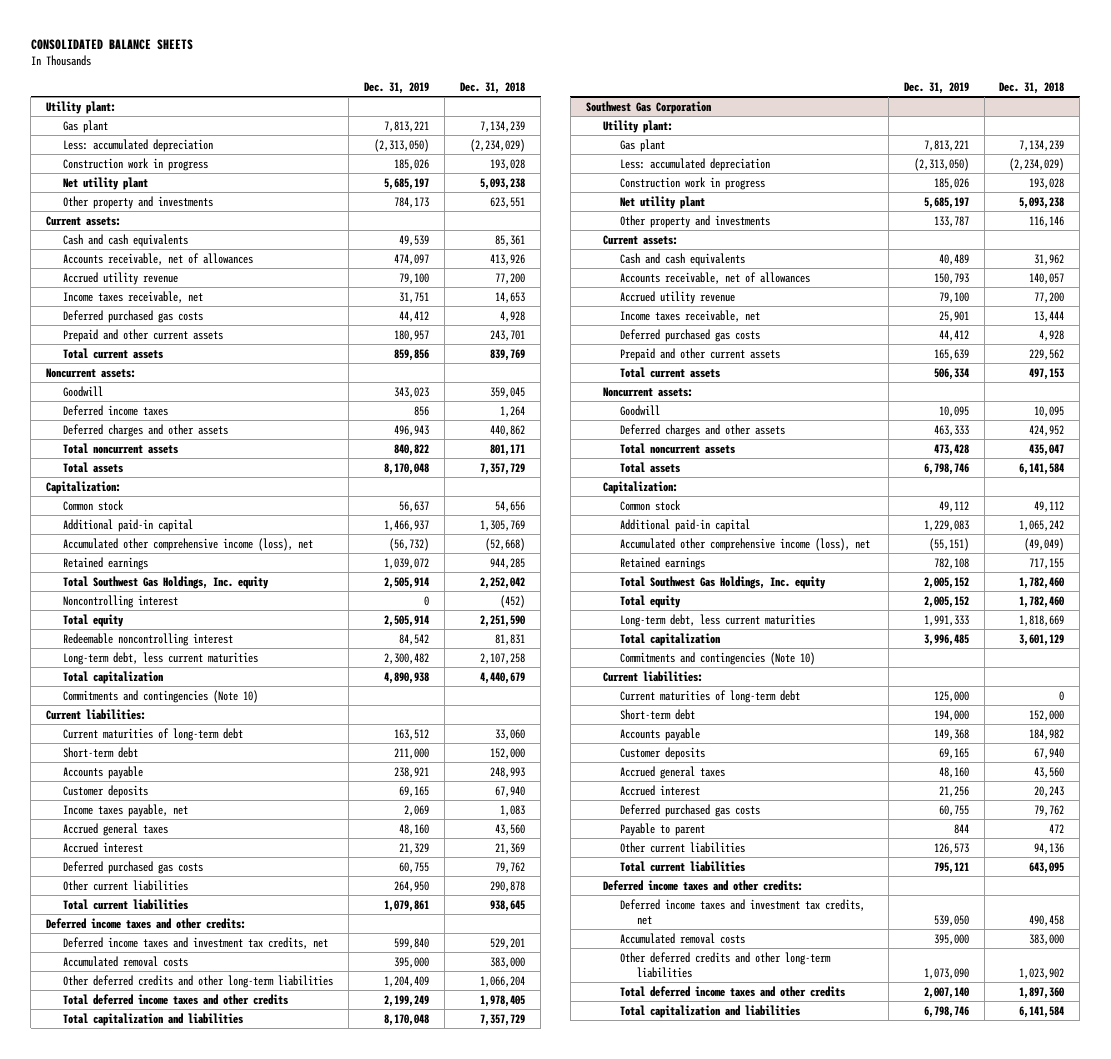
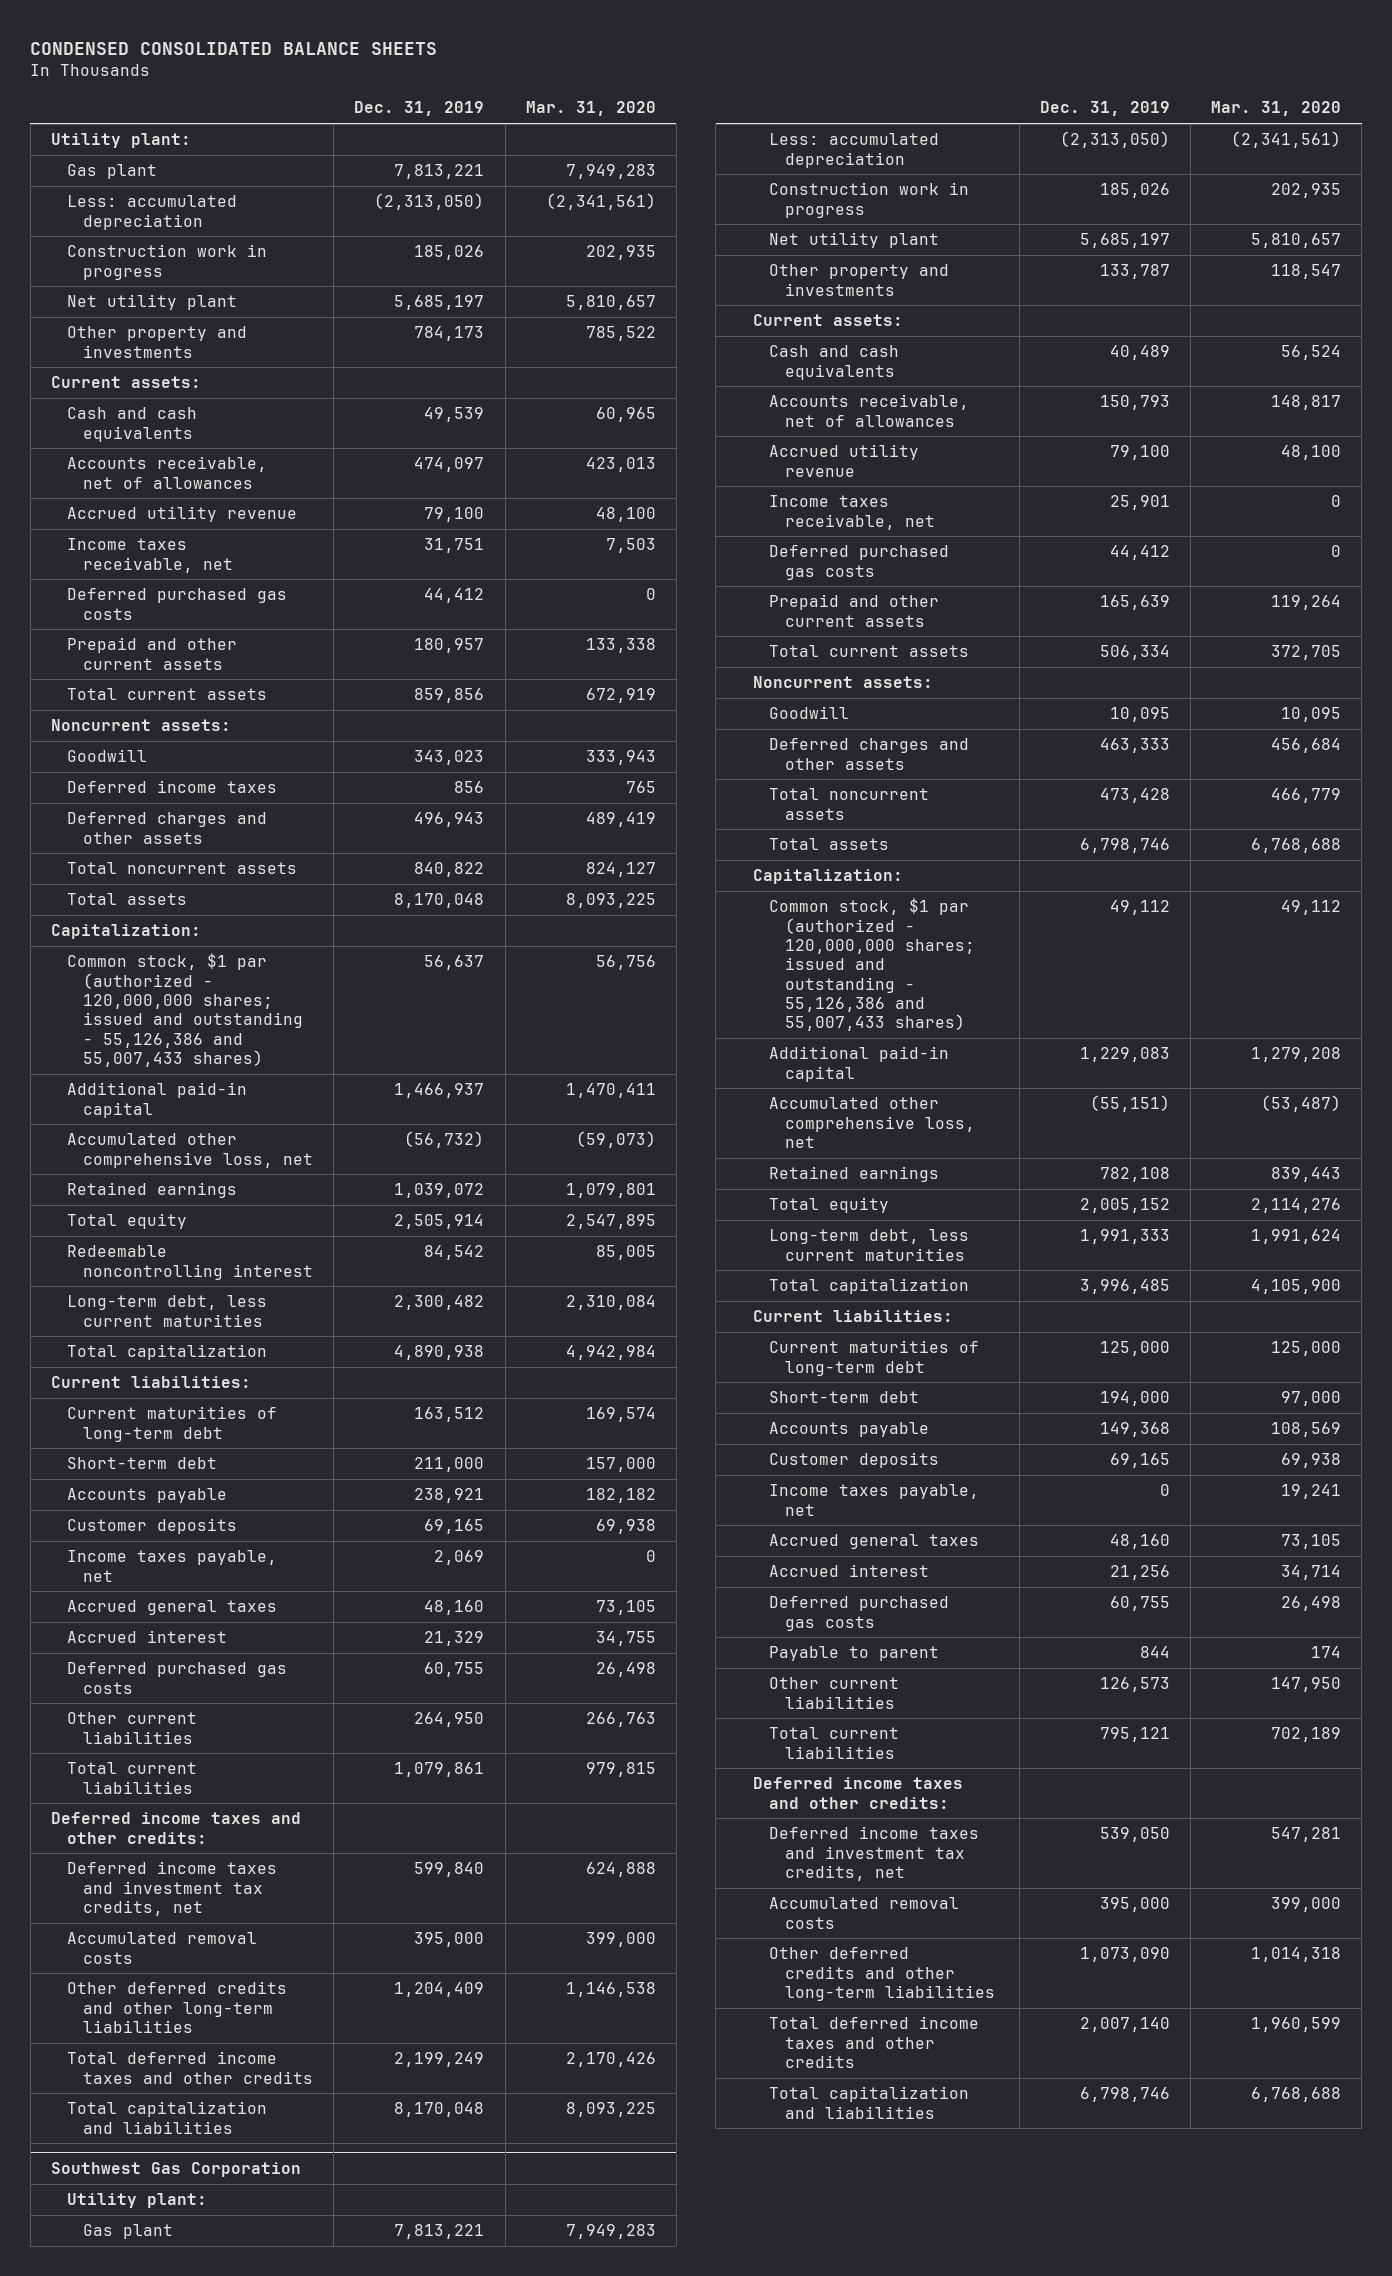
[30,39,193,51] CONSOLIDATED BALANCE SHEETS -> [30,41,438,55] CONDENSED CONSOLIDATED BALANCE SHEETS
[460,81,526,94] Dec. 31, 2018 -> none
none -> [525,101,656,117] Mar. 31, 2020
[63,499,125,511] Common stock -> [66,953,304,1068] Common stock, $1 par (authorized - 120,000,000 shares; issued and outstanding - 55,126,386 and 55,007,433 shares)
[63,537,314,551] Accumulated other comprehensive income (loss), net -> [66,1133,314,1168] Accumulated other comprehensive loss, net
[63,575,270,589] Total Southwest Gas Holdings, Inc. equity -> none
[63,594,179,608] Noncontrolling interest -> none
[63,689,259,703] Commitments and contingencies (Note 10) -> none
[619,499,681,511] Common stock -> [768,898,975,1032] Common stock, $1 par (authorized - 120,000,000 shares; issued and outstanding - 55,126,386 and 55,007,433 shares)
[619,537,870,551] Accumulated other comprehensive income (loss), net -> [768,1097,975,1149] Accumulated other comprehensive loss, net
[619,575,826,589] Total Southwest Gas Holdings, Inc. equity -> none
[619,651,815,665] Commitments and contingencies (Note 10) -> none
none -> [768,1484,979,1516] Income taxes payable, net

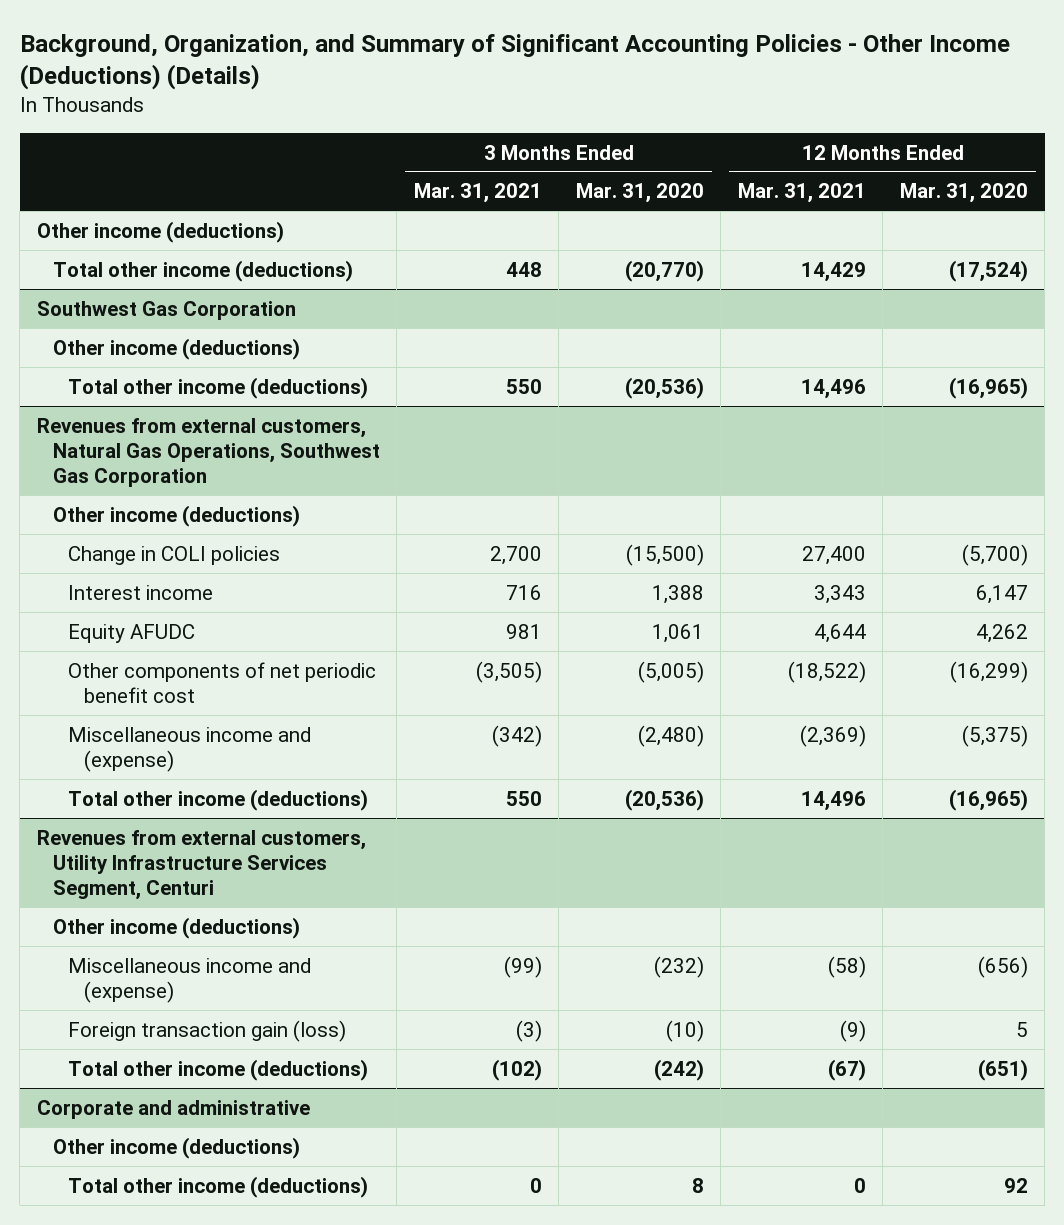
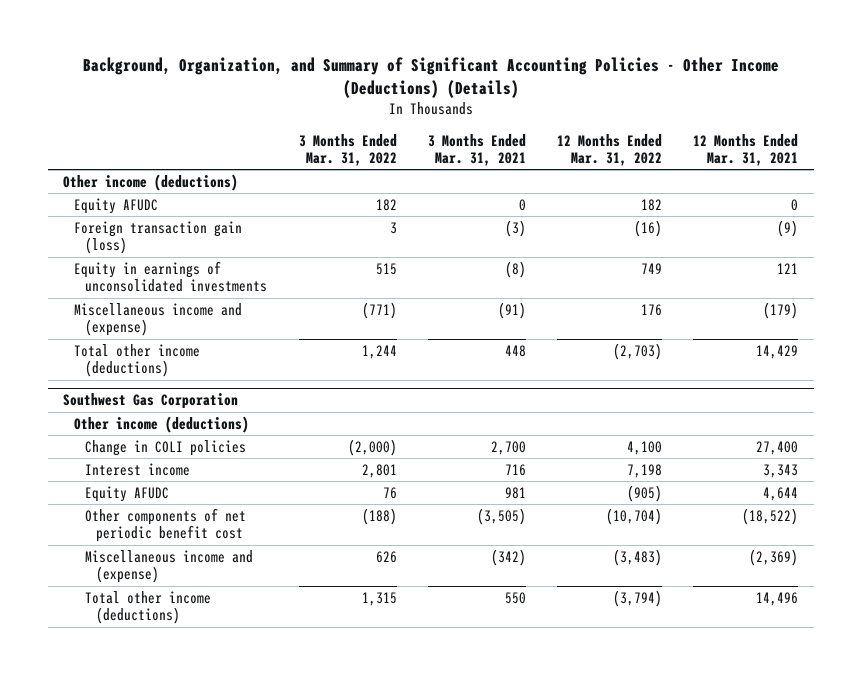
[575,183,704,204] Mar. 31, 2020 -> none
[899,183,1028,204] Mar. 31, 2020 -> none
none -> [298,133,397,167] 3 Months Ended Mar. 31, 2022
none -> [557,133,663,167] 12 Months Ended Mar. 31, 2022
none -> [74,197,159,214] Equity AFUDC
none -> [74,220,243,255] Foreign transaction gain (loss)
none -> [74,260,268,293] Equity in earnings of unconsolidated investments
none -> [74,302,243,337] Miscellaneous income and (expense)
[68,376,369,399] Total other income (deductions) -> none
[36,417,380,488] Revenues from external customers, Natural Gas Operations, Southwest Gas Corporation -> none
[52,504,300,527] Other income (deductions) -> none
[36,829,366,901] Revenues from external customers, Utility Infrastructure Services Segment, Centuri -> none
[52,916,300,939] Other income (deductions) -> none
[68,957,312,1003] Miscellaneous income and (expense) -> none
[68,1019,347,1042] Foreign transaction gain (loss) -> none
[68,1058,369,1081] Total other income (deductions) -> none
[36,1099,310,1119] Corporate and administrative -> none
[52,1136,300,1159] Other income (deductions) -> none
[68,1175,369,1198] Total other income (deductions) -> none

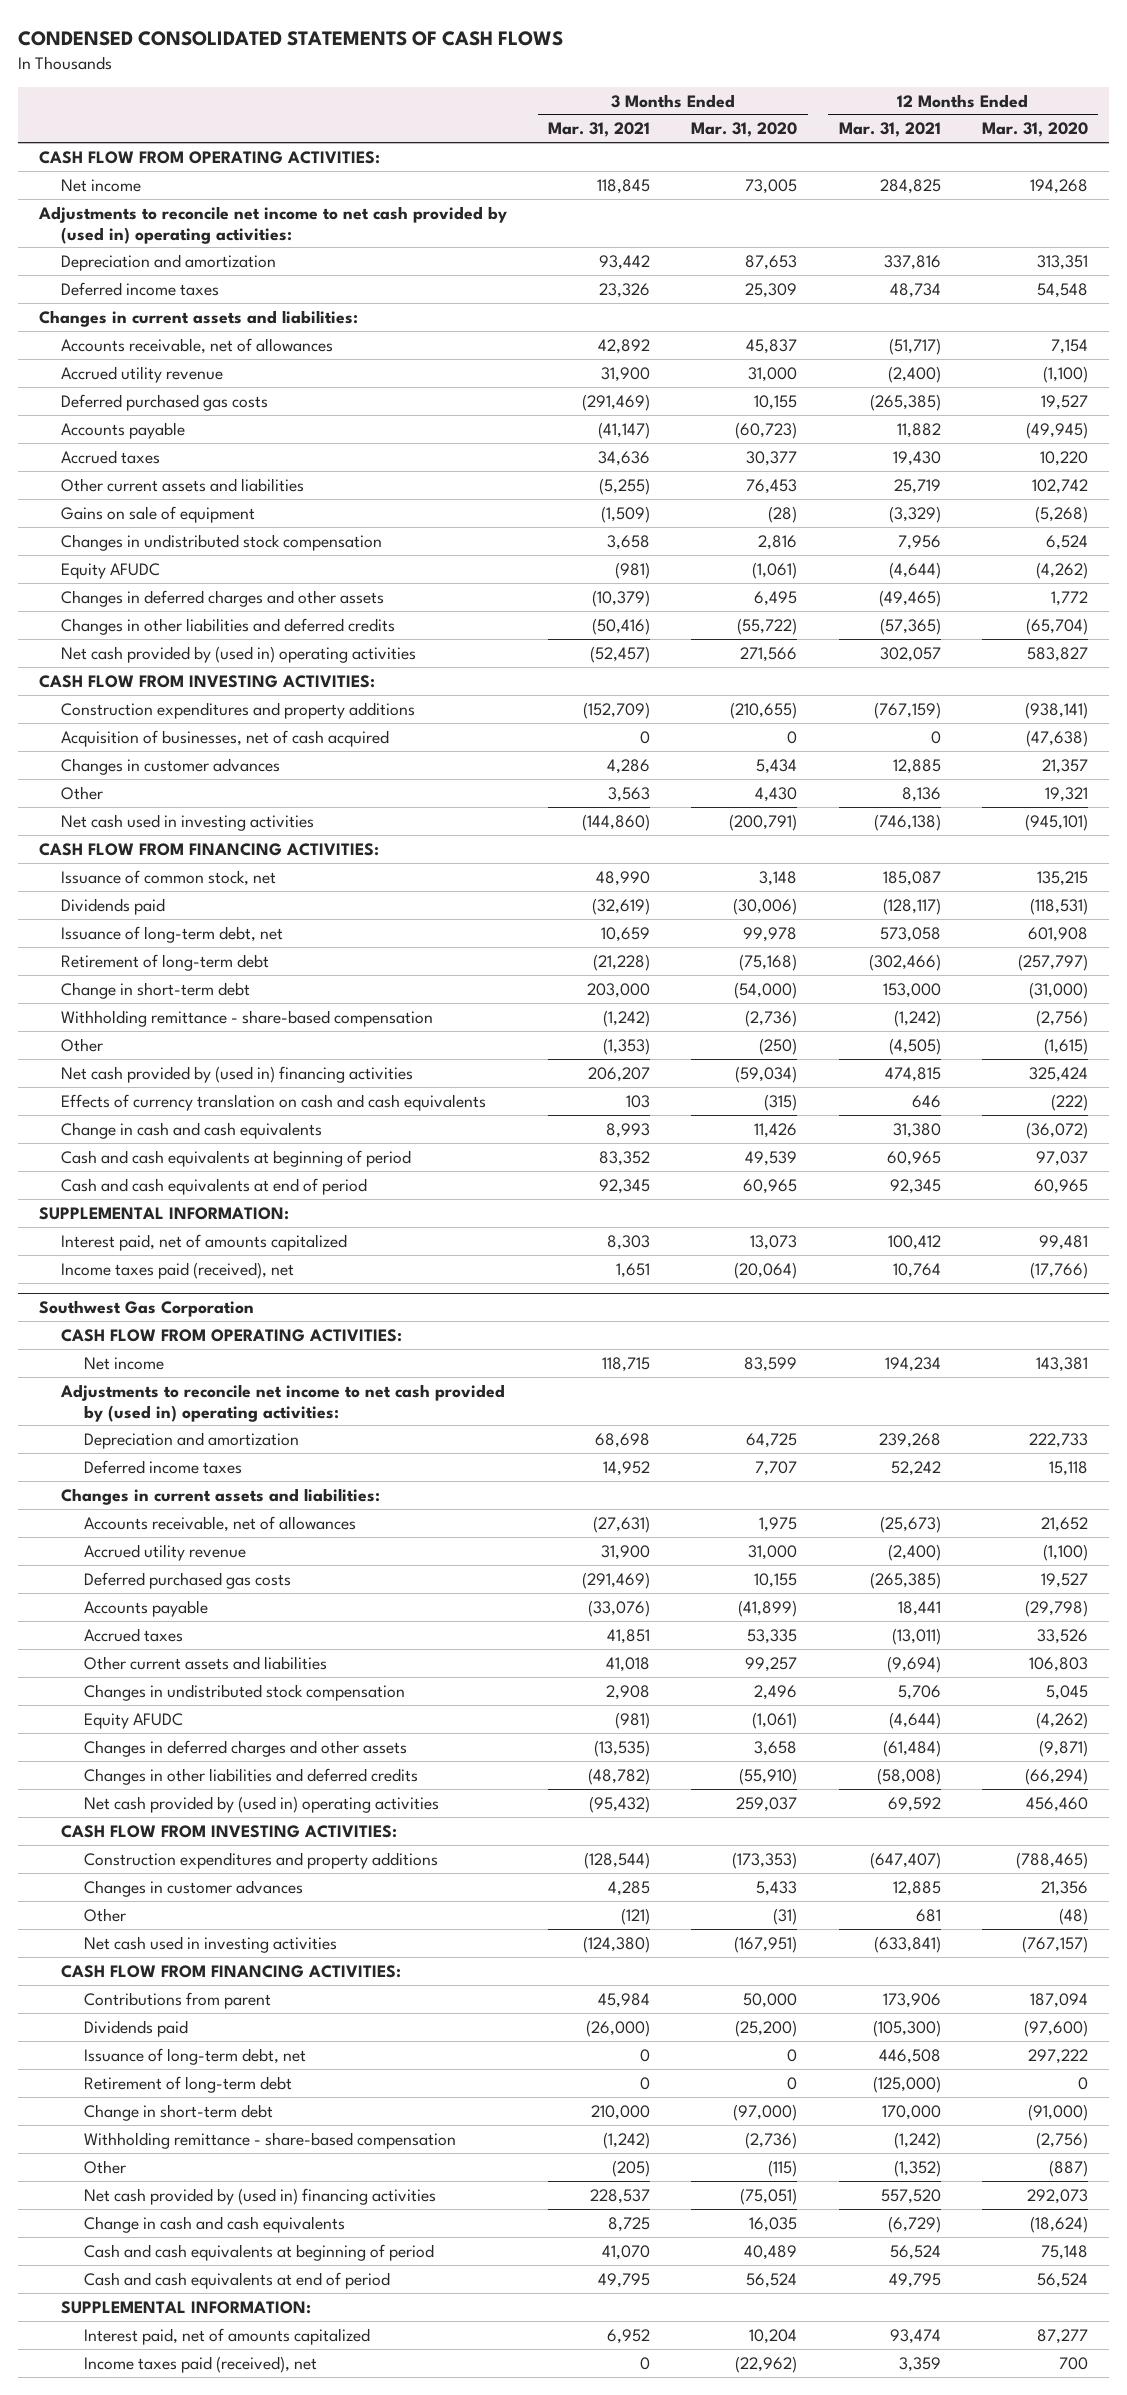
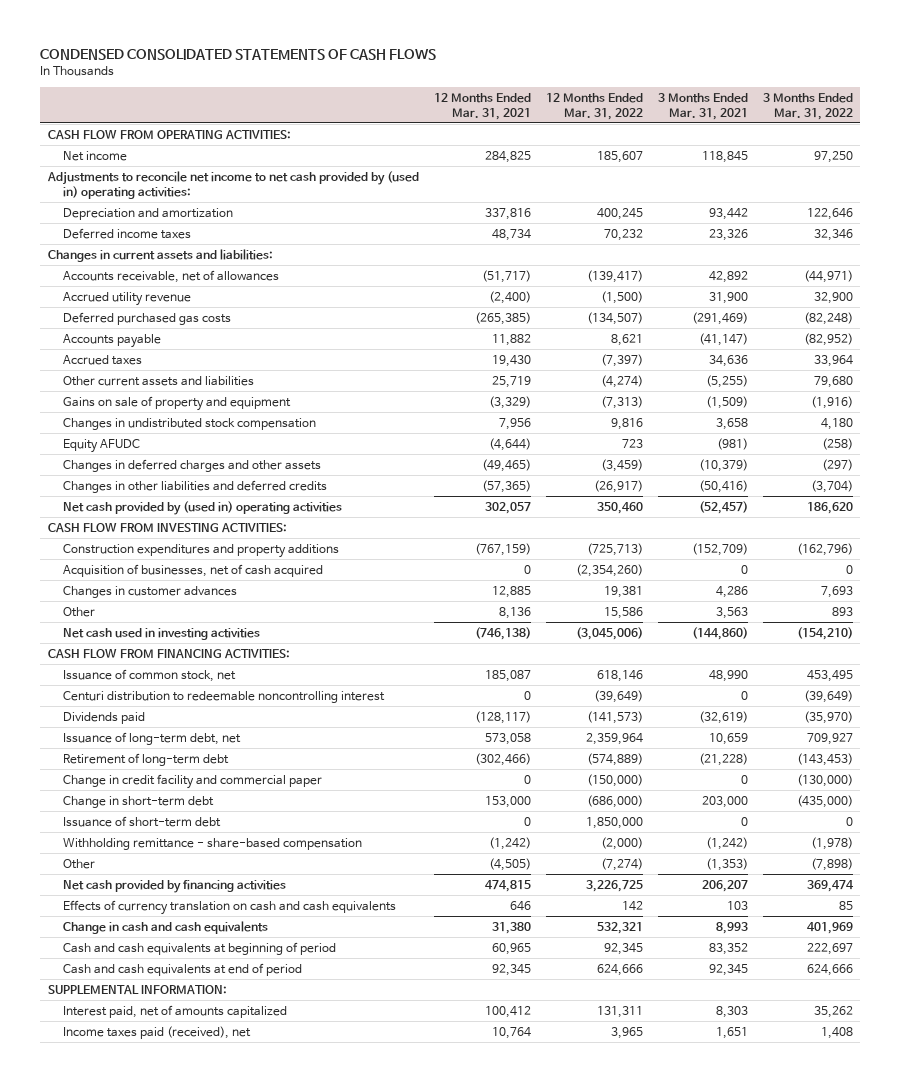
[691,122,798,138] Mar. 31, 2020 -> none
[982,122,1089,138] Mar. 31, 2020 -> none
none -> [545,93,643,120] 12 Months Ended Mar. 31, 2022
none -> [762,93,853,120] 3 Months Ended Mar. 31, 2022
[61,505,256,523] Gains on sale of equipment -> [62,395,291,411] Gains on sale of property and equipment
none -> [62,690,385,703] Centuri distribution to redeemable noncontrolling interest
none -> [62,773,322,789] Change in credit facility and commercial paper
none -> [62,815,221,827] Issuance of short-term debt
[61,1065,414,1083] Net cash provided by (used in) financing activities -> [62,879,286,893] Net cash provided by financing activities
[38,1300,254,1318] Southwest Gas Corporation -> none
[61,1328,403,1342] CASH FLOW FROM OPERATING ACTIVITIES: -> none
[84,1356,165,1370] Net income -> none
[60,1383,506,1422] Adjustments to reconcile net income to net cash provided by (used in) operating activities: -> none
[84,1431,300,1449] Depreciation and amortization -> none
[84,1459,243,1474] Deferred income taxes -> none
[61,1487,381,1505] Changes in current assets and liabilities: -> none
[84,1515,357,1532] Accounts receivable, net of allowances -> none
[84,1543,247,1561] Accrued utility revenue -> none
[84,1571,292,1589] Deferred purchased gas costs -> none
[84,1599,209,1617] Accounts payable -> none
[84,1627,184,1642] Accrued taxes -> none
[84,1655,328,1670] Other current assets and liabilities -> none
[84,1683,406,1701] Changes in undistributed stock compensation -> none
[84,1712,184,1729] Equity AFUDC -> none
[84,1739,408,1757] Changes in deferred charges and other assets -> none
[84,1767,419,1785] Changes in other liabilities and deferred credits -> none
[84,1795,440,1813] Net cash provided by (used in) operating activities -> none
[61,1824,398,1838] CASH FLOW FROM INVESTING ACTIVITIES: -> none
[84,1851,439,1869] Construction expenditures and property additions -> none
[84,1879,304,1897] Changes in customer advances -> none
[84,1907,127,1922] Other -> none
[84,1935,338,1953] Net cash used in investing activities -> none
[61,1964,402,1978] CASH FLOW FROM FINANCING ACTIVITIES: -> none
[84,1991,272,2009] Contributions from parent -> none
[84,2019,189,2037] Dividends paid -> none
[84,2047,307,2065] Issuance of long-term debt, net -> none
[84,2075,293,2093] Retirement of long-term debt -> none
[84,2103,274,2121] Change in short-term debt -> none
[84,2131,457,2149] Withholding remittance - share-based compensation -> none
[84,2159,127,2174] Other -> none
[84,2187,437,2205] Net cash provided by (used in) financing activities -> none
[84,2215,346,2233] Change in cash and cash equivalents -> none
[84,2243,435,2261] Cash and cash equivalents at beginning of period -> none
[84,2271,391,2289] Cash and cash equivalents at end of period -> none
[61,2300,312,2314] SUPPLEMENTAL INFORMATION: -> none
[84,2327,371,2345] Interest paid, net of amounts capitalized -> none
[84,2355,318,2373] Income taxes paid (received), net -> none

